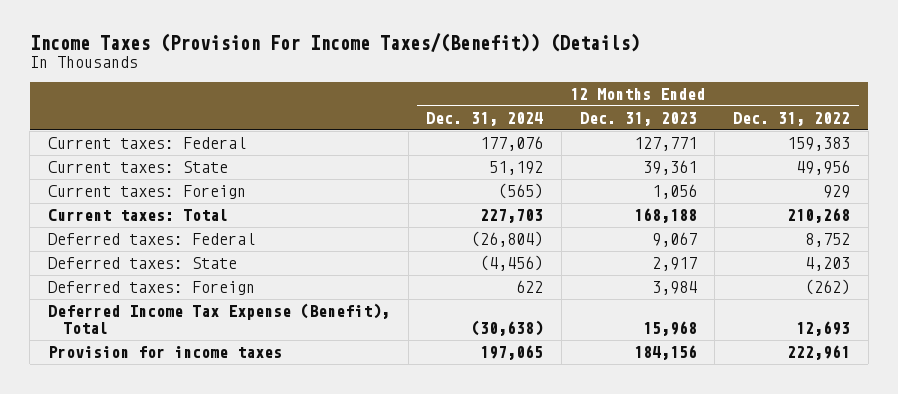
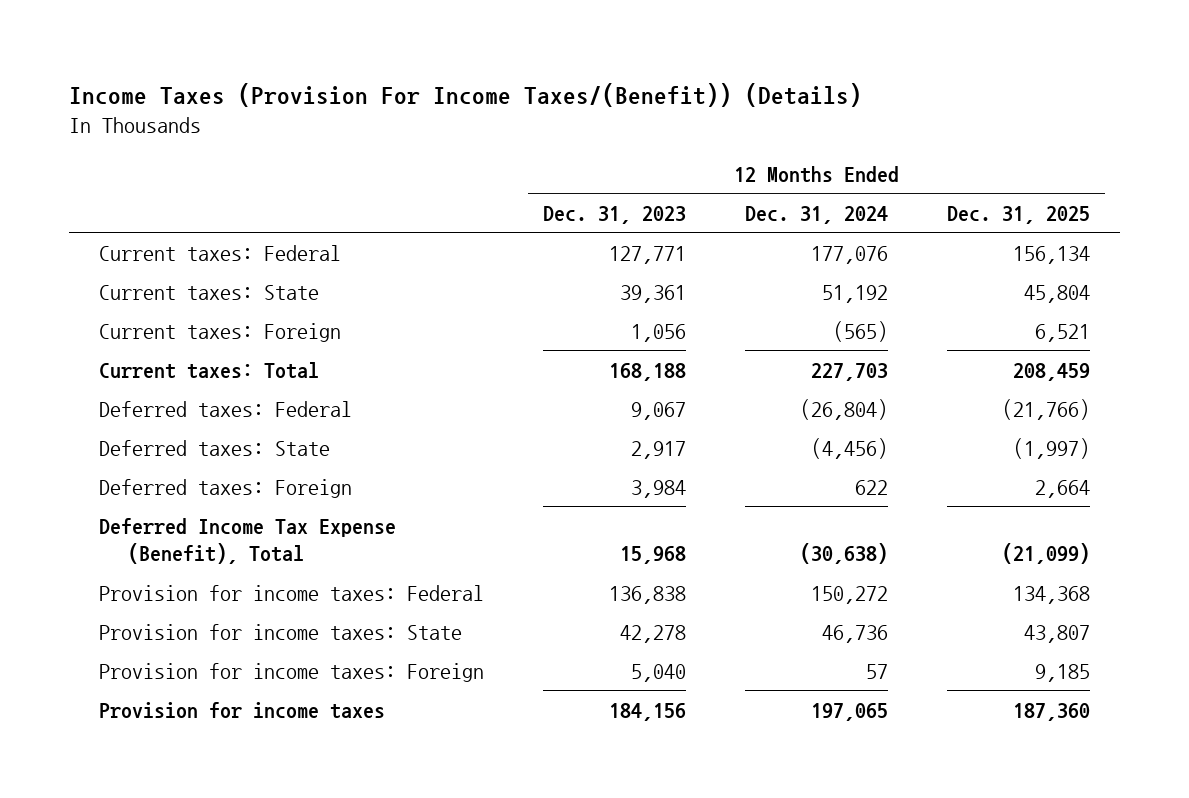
[732,111,850,126] Dec. 31, 2022 -> none
none -> [947,205,1091,224] Dec. 31, 2025
none -> [98,584,484,601] Provision for income taxes: Federal
none -> [98,623,462,640] Provision for income taxes: State
none -> [98,662,484,682] Provision for income taxes: Foreign

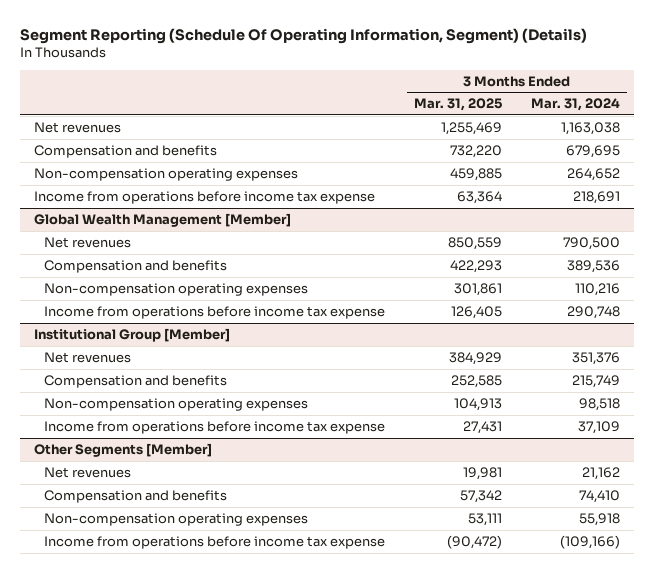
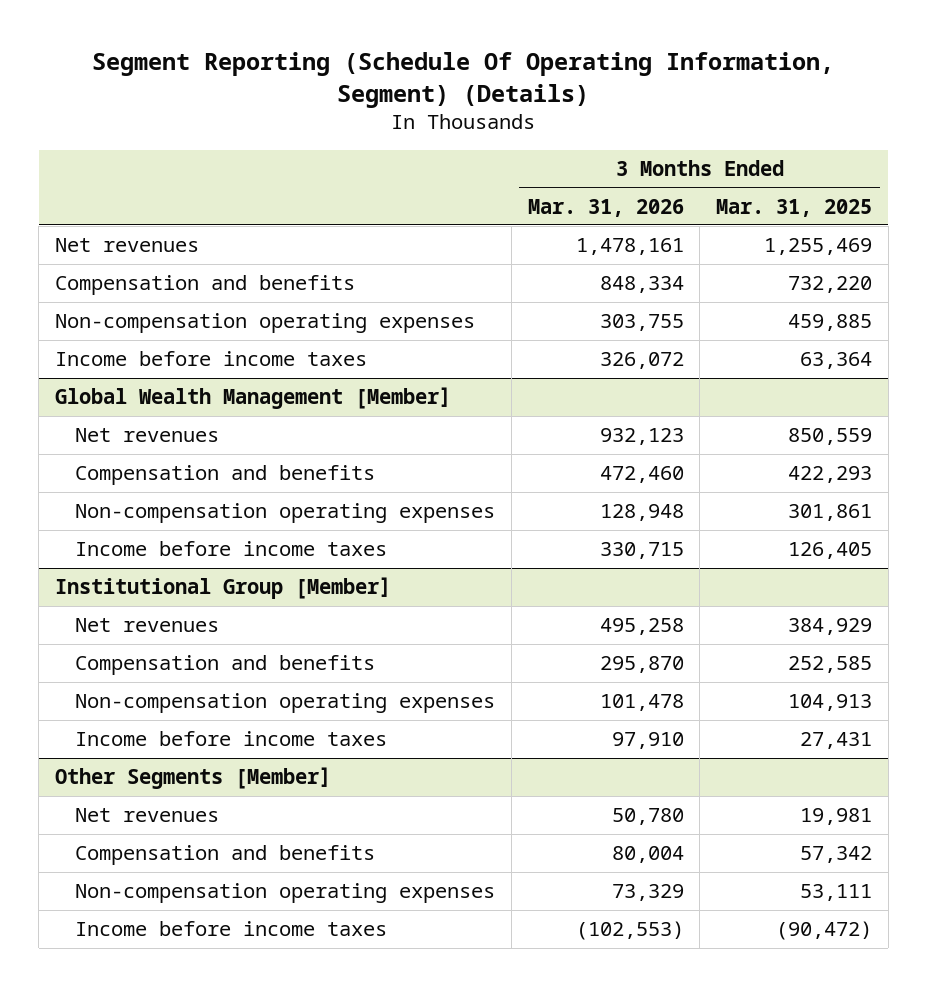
[531,98,621,112] Mar. 31, 2024 -> none
none -> [527,198,684,217] Mar. 31, 2026
[34,190,376,204] Income from operations before income tax expense -> [54,351,367,367] Income before income taxes
[44,305,386,319] Income from operations before income tax expense -> [75,541,388,557] Income before income taxes
[44,420,386,434] Income from operations before income tax expense -> [75,731,388,747] Income before income taxes
[44,535,386,549] Income from operations before income tax expense -> [75,921,388,937] Income before income taxes

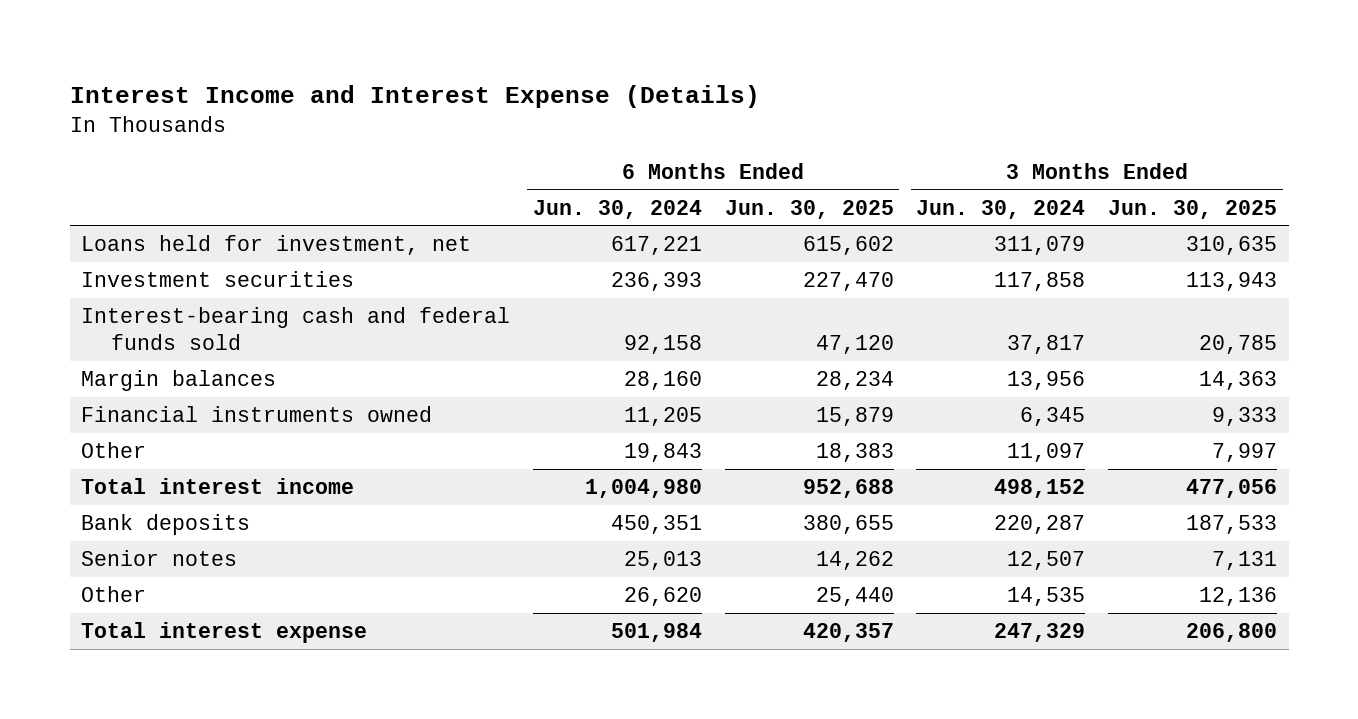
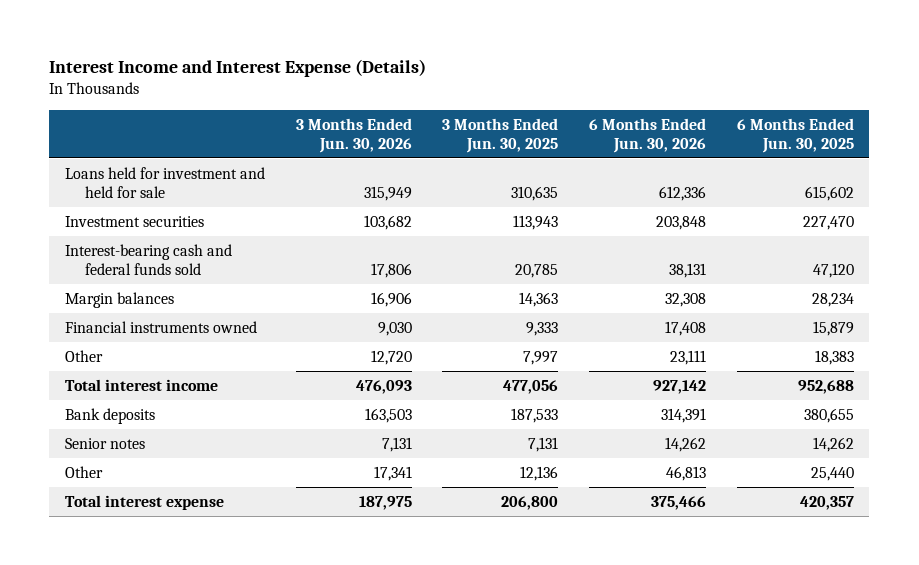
[532,199,702,219] Jun. 30, 2024 -> none
[916,199,1086,219] Jun. 30, 2024 -> none
none -> [295,117,412,153] 3 Months Ended Jun. 30, 2026
none -> [589,117,707,153] 6 Months Ended Jun. 30, 2026
[81,235,472,256] Loans held for investment, net -> [64,166,265,198] Loans held for investment and held for sale

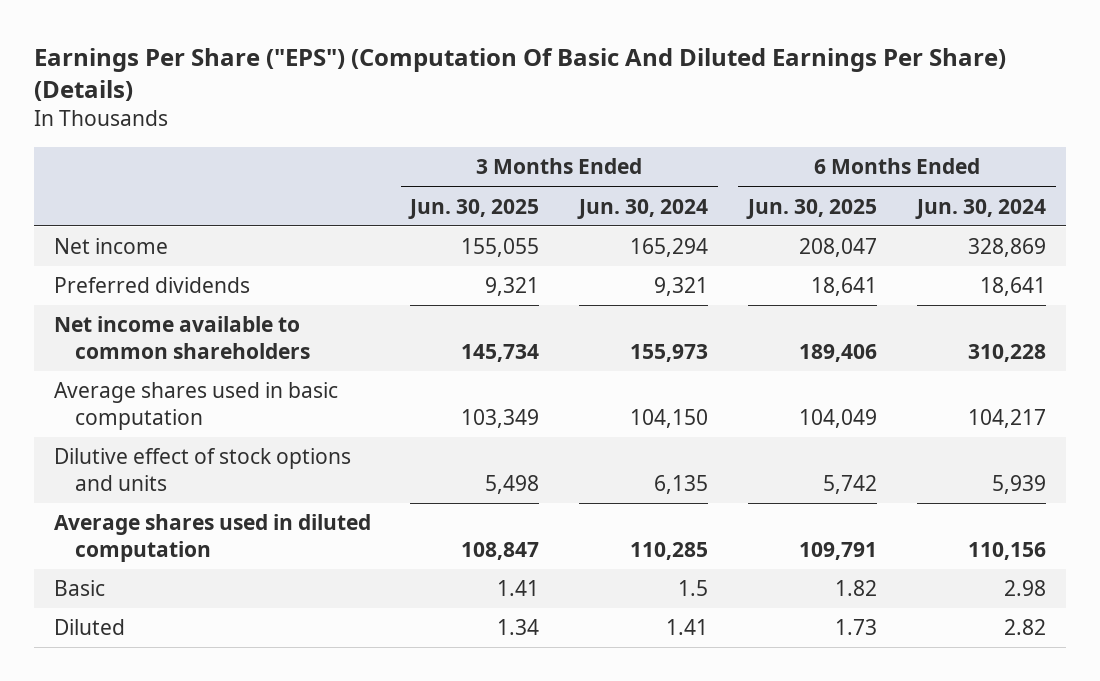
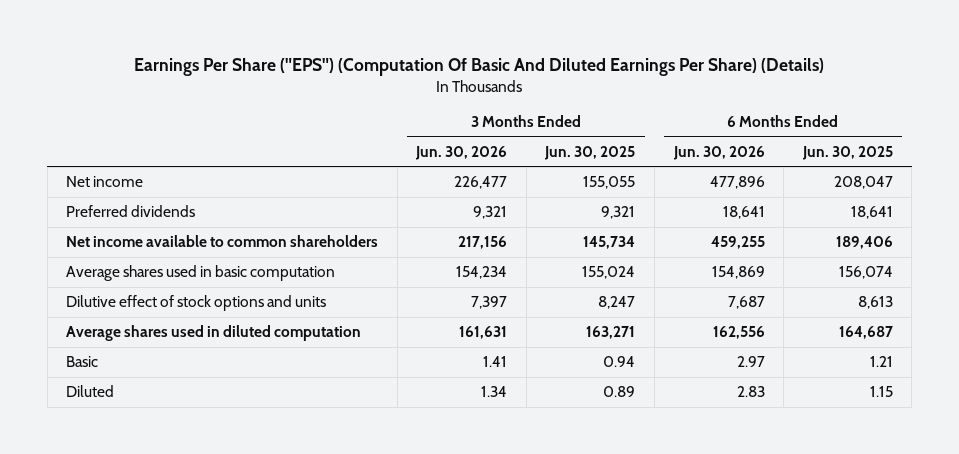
[577,198,709,219] Jun. 30, 2024 -> none
[915,198,1047,219] Jun. 30, 2024 -> none
none -> [415,145,508,160] Jun. 30, 2026
none -> [672,145,765,160] Jun. 30, 2026
[461,409,540,429] 103,349 -> [582,266,636,280] 155,024
[799,409,878,429] 104,049 -> [838,266,893,280] 156,074
[485,475,540,495] 5,498 -> [598,296,636,310] 8,247
[823,475,878,495] 5,742 -> [857,296,893,310] 8,613
[461,542,540,561] 108,847 -> [586,326,636,340] 163,271
[799,542,878,561] 109,791 -> [838,326,893,340] 164,687
[497,580,540,597] 1.41 -> [603,356,636,368] 0.94
[835,580,878,597] 1.82 -> [869,356,893,368] 1.21
[497,619,540,636] 1.34 -> [603,386,636,398] 0.89
[835,619,878,636] 1.73 -> [869,386,893,398] 1.15

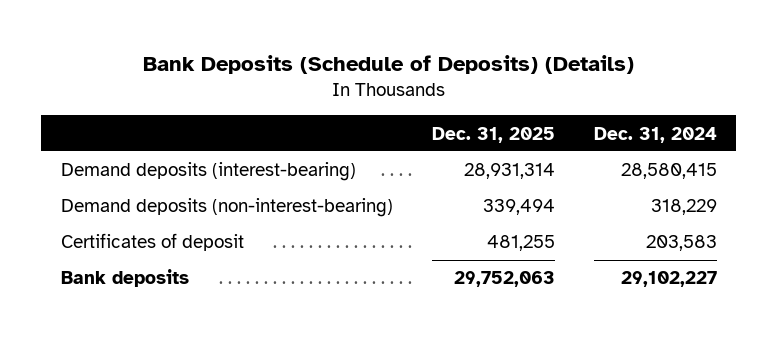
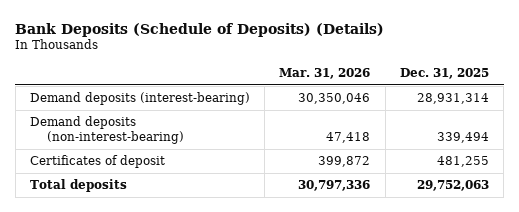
[593,126,717,143] Dec. 31, 2024 -> none
none -> [279,68,371,80] Mar. 31, 2026
[60,269,189,288] Bank deposits -> [30,179,128,193] Total deposits

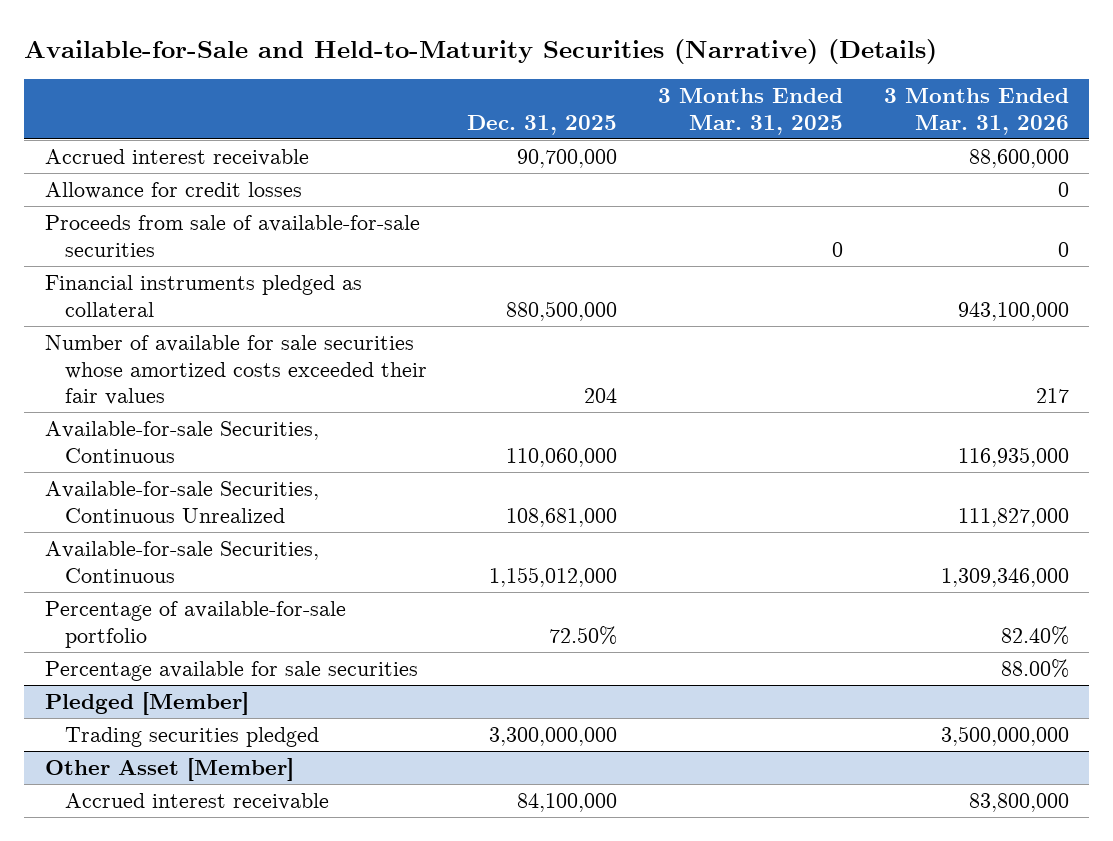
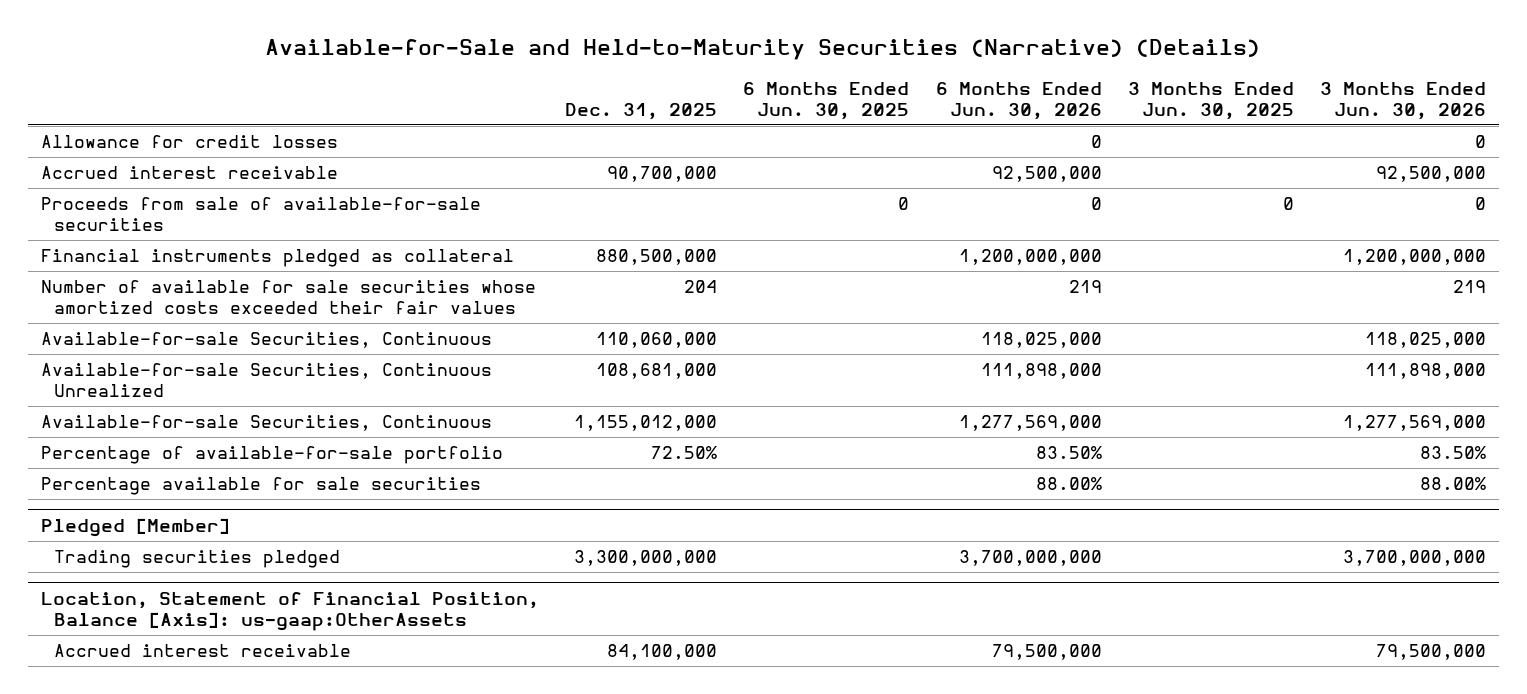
[657,87,843,135] 3 Months Ended Mar. 31, 2025 -> none
[883,87,1069,135] 3 Months Ended Mar. 31, 2026 -> none
none -> [743,81,910,120] 6 Months Ended Jun. 30, 2025
none -> [935,81,1102,120] 6 Months Ended Jun. 30, 2026
none -> [1127,81,1294,120] 3 Months Ended Jun. 30, 2025
none -> [1320,81,1487,120] 3 Months Ended Jun. 30, 2026
[44,148,309,166] Accrued interest receivable -> [40,166,338,180] Accrued interest receivable
[44,757,294,781] Other Asset [Member] -> none
none -> [40,591,539,631] Location, Statement of Financial Position, Balance [Axis]: us-gaap:OtherAssets

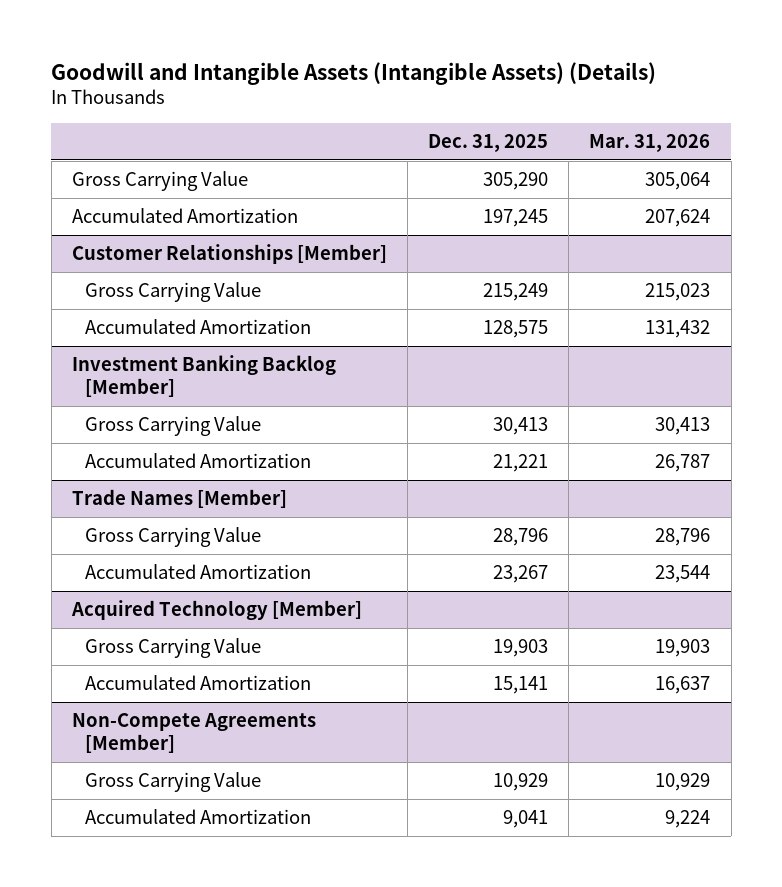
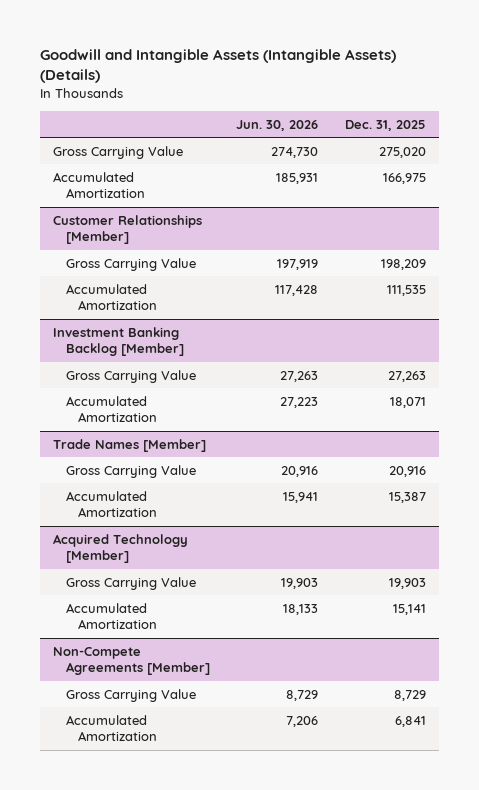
[589,133,711,152] Mar. 31, 2026 -> none
none -> [236,119,319,131] Jun. 30, 2026
[483,172,549,191] 305,290 -> [378,146,426,158] 275,020
[483,209,549,228] 197,245 -> [382,172,426,184] 166,975
[483,283,549,302] 215,249 -> [380,258,426,270] 198,209
[483,320,549,339] 128,575 -> [386,284,426,296] 111,535
[493,417,549,436] 30,413 -> [387,370,426,382] 27,263
[493,454,549,473] 21,221 -> [389,396,426,408] 18,071
[493,528,549,547] 28,796 -> [388,465,426,477] 20,916
[493,565,549,584] 23,267 -> [388,491,426,503] 15,387
[493,773,549,792] 10,929 -> [393,689,426,701] 8,729
[503,810,549,829] 9,041 -> [394,715,426,727] 6,841

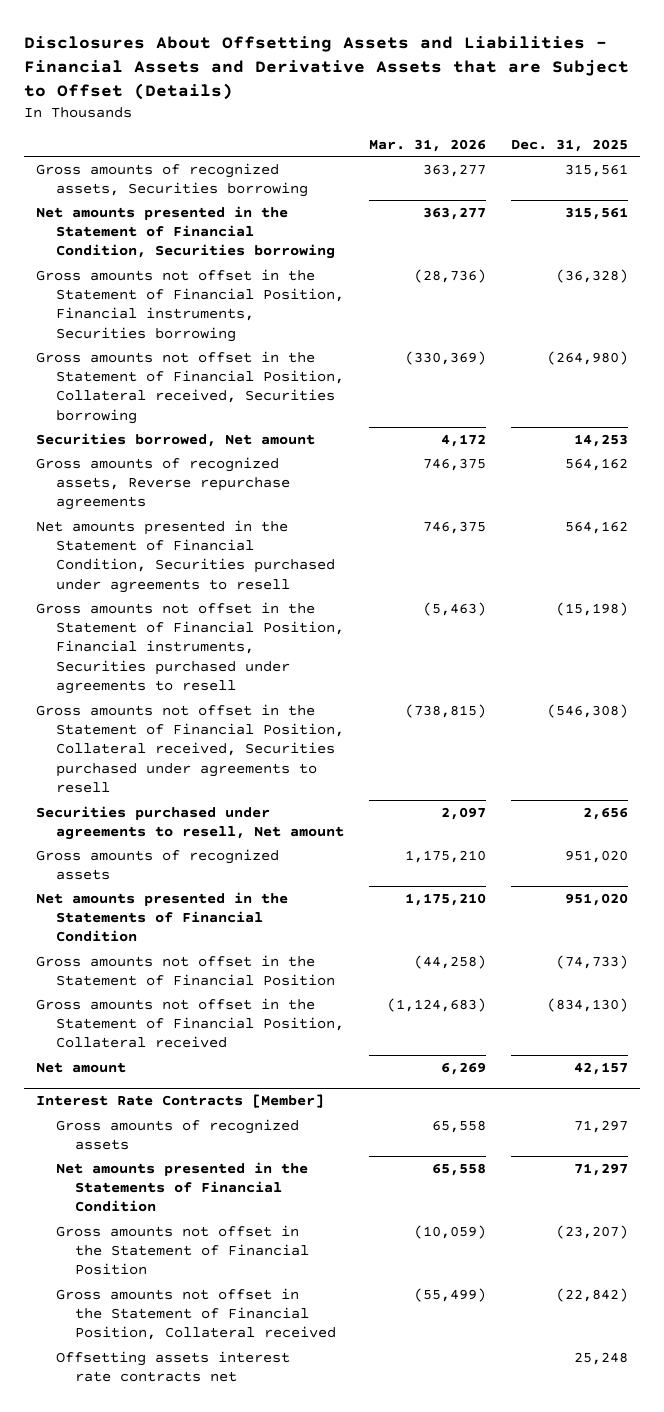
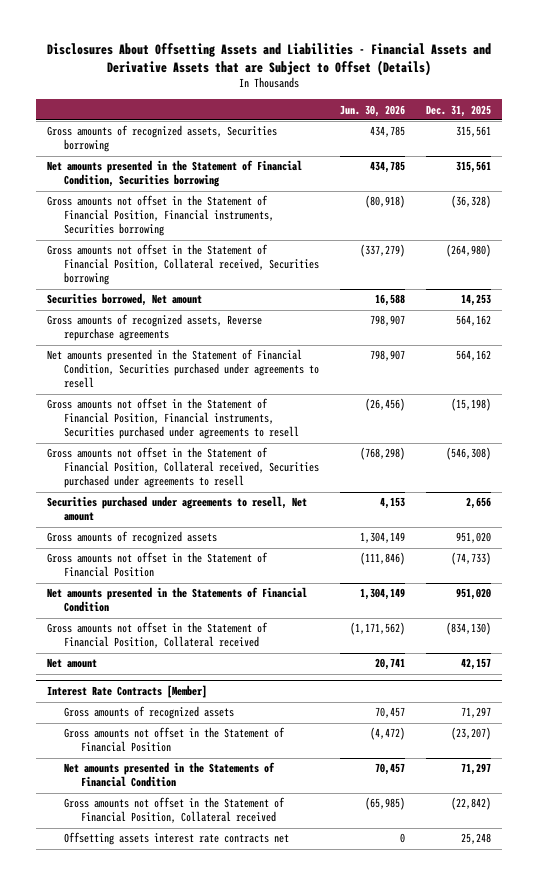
[368,138,486,152] Mar. 31, 2026 -> none
none -> [340,104,406,117] Jun. 30, 2026
[36,891,289,943] Net amounts presented in the Statements of Financial Condition -> [46,587,307,613] Net amounts presented in the Statements of Financial Condition
[55,1161,308,1213] Net amounts presented in the Statements of Financial Condition -> [64,762,276,788] Net amounts presented in the Statements of Financial Condition

